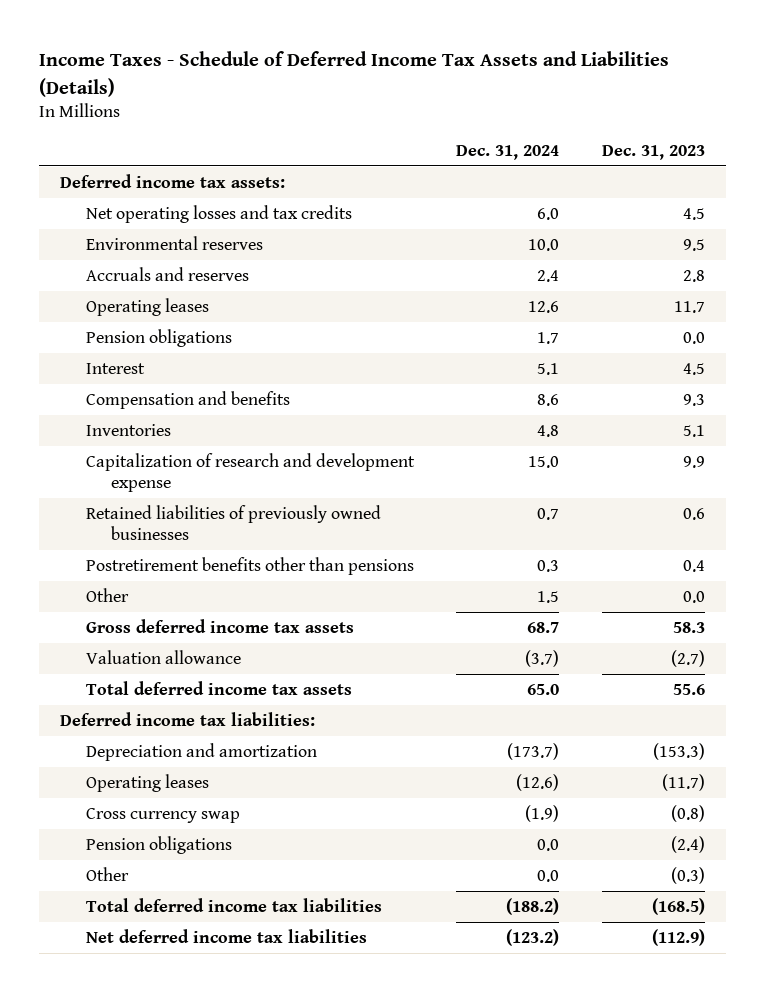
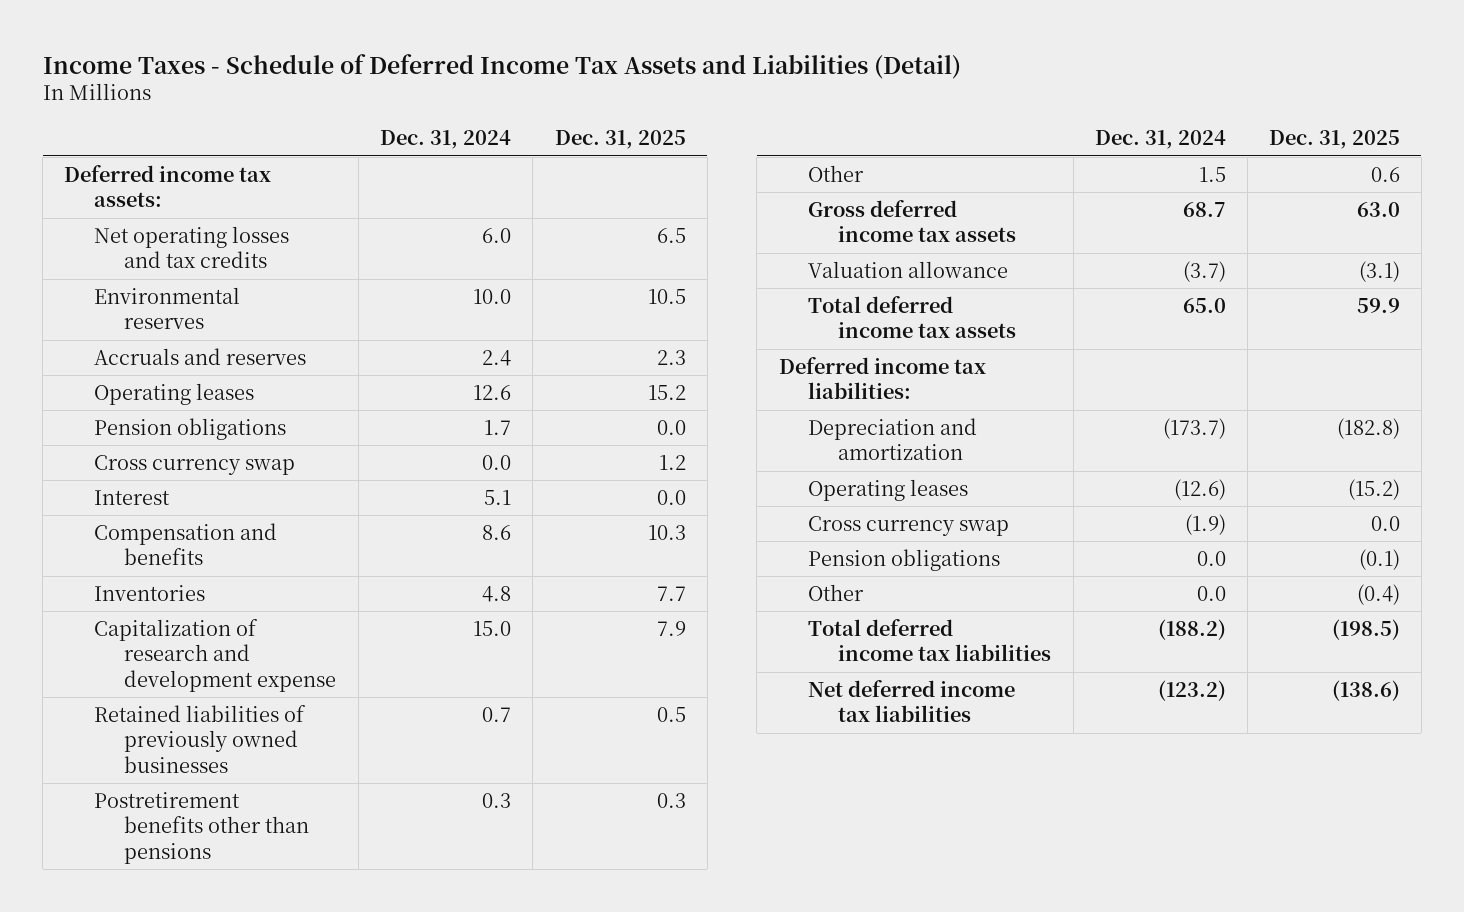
[39,51,670,97] Income Taxes - Schedule of Deferred Income Tax Assets and Liabilities (Details) -> [42,53,961,79] Income Taxes - Schedule of Deferred Income Tax Assets and Liabilities (Detail)
[601,144,705,160] Dec. 31, 2023 -> none
none -> [554,130,686,150] Dec. 31, 2025
none -> [94,454,296,475] Cross currency swap

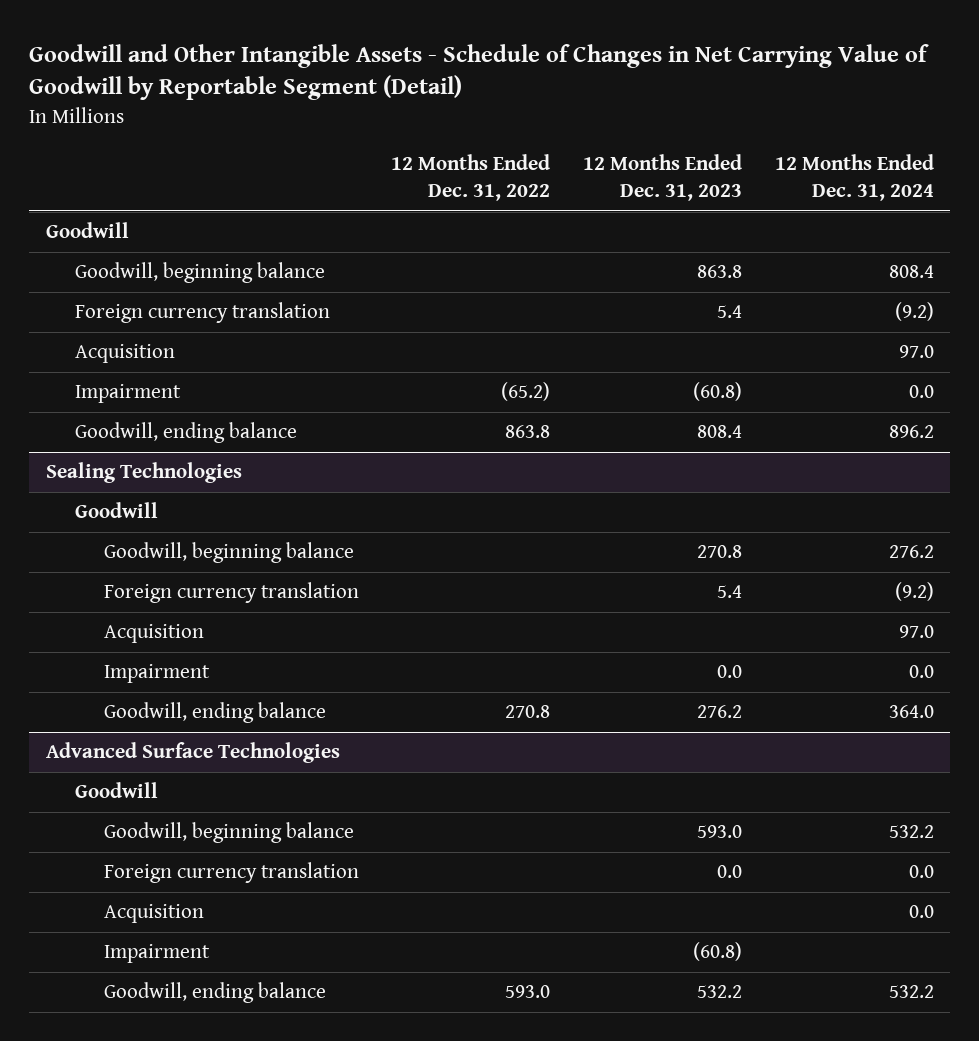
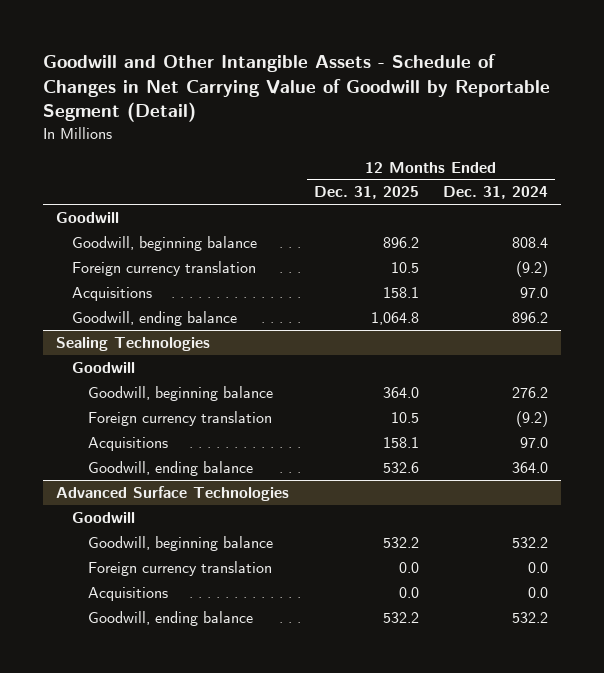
[391,153,551,202] 12 Months Ended Dec. 31, 2022 -> none
[582,153,742,202] 12 Months Ended Dec. 31, 2023 -> none
none -> [313,186,419,200] Dec. 31, 2025
[74,384,181,404] Impairment -> none
[74,344,175,364] Acquisition -> [72,286,153,301] Acquisitions
[103,664,210,684] Impairment -> none
[103,624,204,644] Acquisition -> [88,436,169,451] Acquisitions
[103,944,210,964] Impairment -> none
[103,904,204,924] Acquisition -> [88,586,169,601] Acquisitions

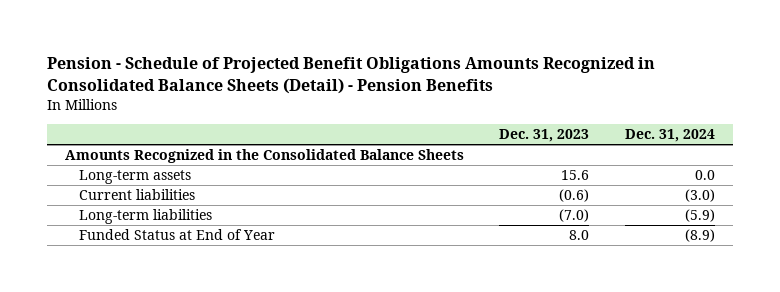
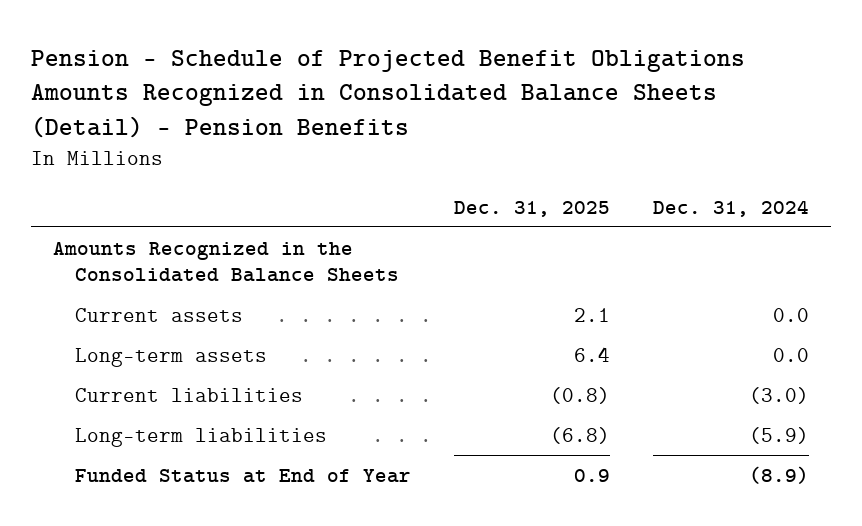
[499,129,590,143] Dec. 31, 2023 -> none
none -> [453,200,610,217] Dec. 31, 2025
none -> [74,307,243,322] Current assets

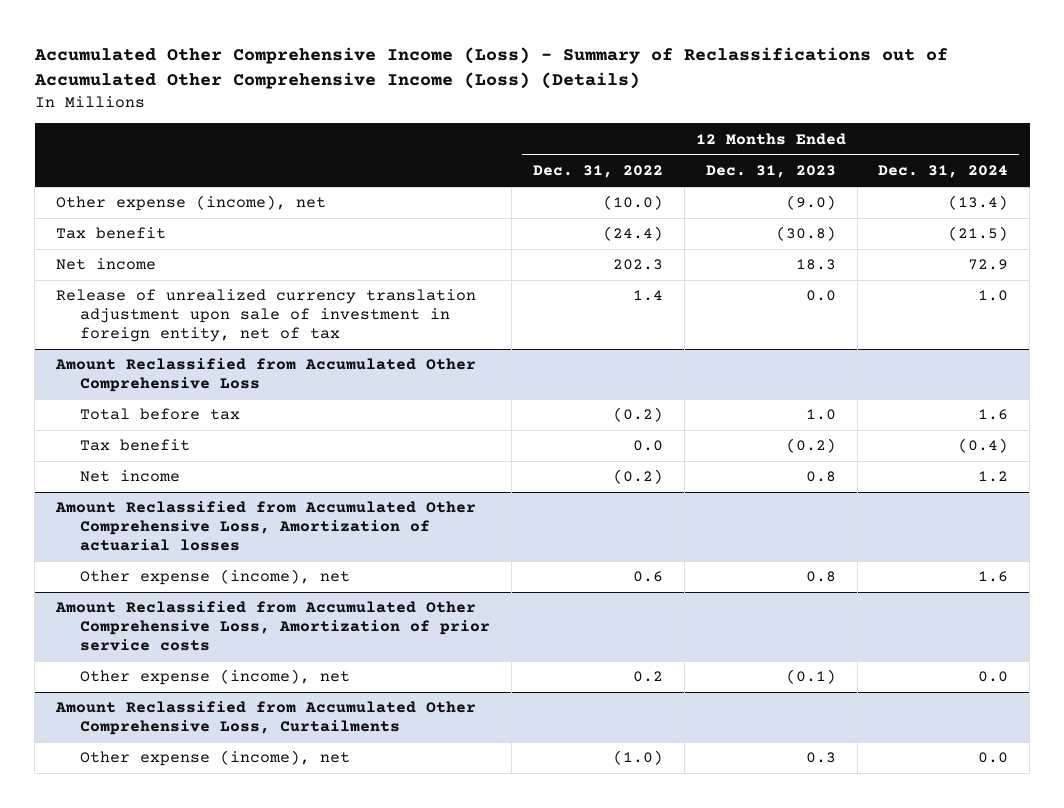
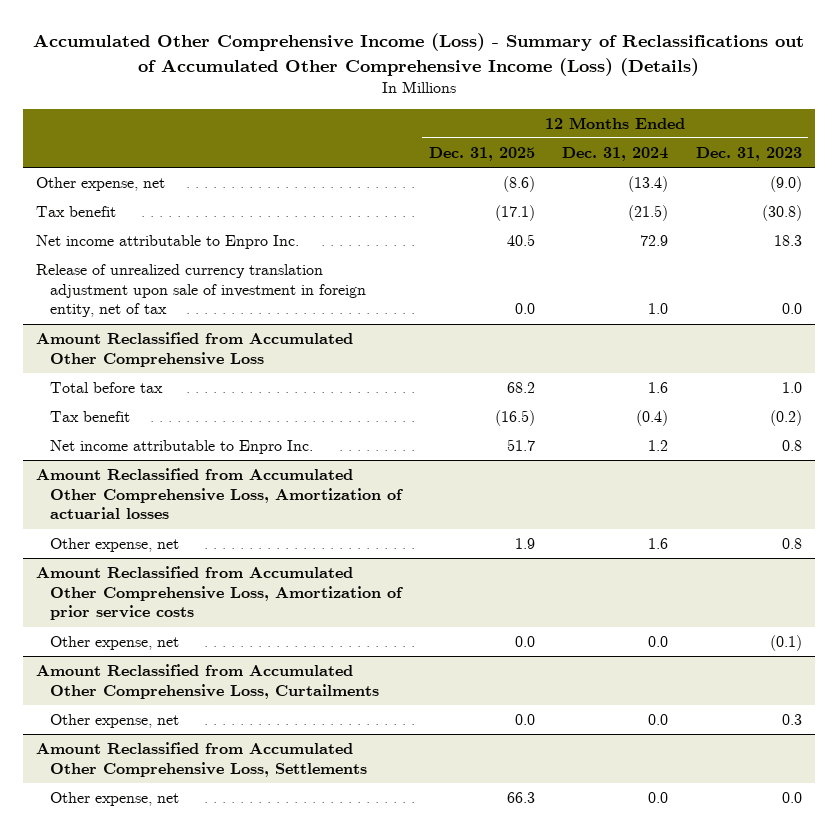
[533,165,664,179] Dec. 31, 2022 -> none
none -> [428,147,535,162] Dec. 31, 2025
[55,195,326,212] Other expense (income), net -> [36,177,166,192] Other expense, net
[55,258,156,271] Net income -> [36,235,300,250] Net income attributable to Enpro Inc.
[80,470,181,483] Net income -> [49,440,313,455] Net income attributable to Enpro Inc.
[80,569,351,586] Other expense (income), net -> [49,538,179,553] Other expense, net
[80,669,351,686] Other expense (income), net -> [49,636,179,651] Other expense, net
[80,750,351,767] Other expense (income), net -> [49,714,179,729] Other expense, net
none -> [36,742,367,777] Amount Reclassified from Accumulated Other Comprehensive Loss, Settlements
none -> [49,792,179,807] Other expense, net

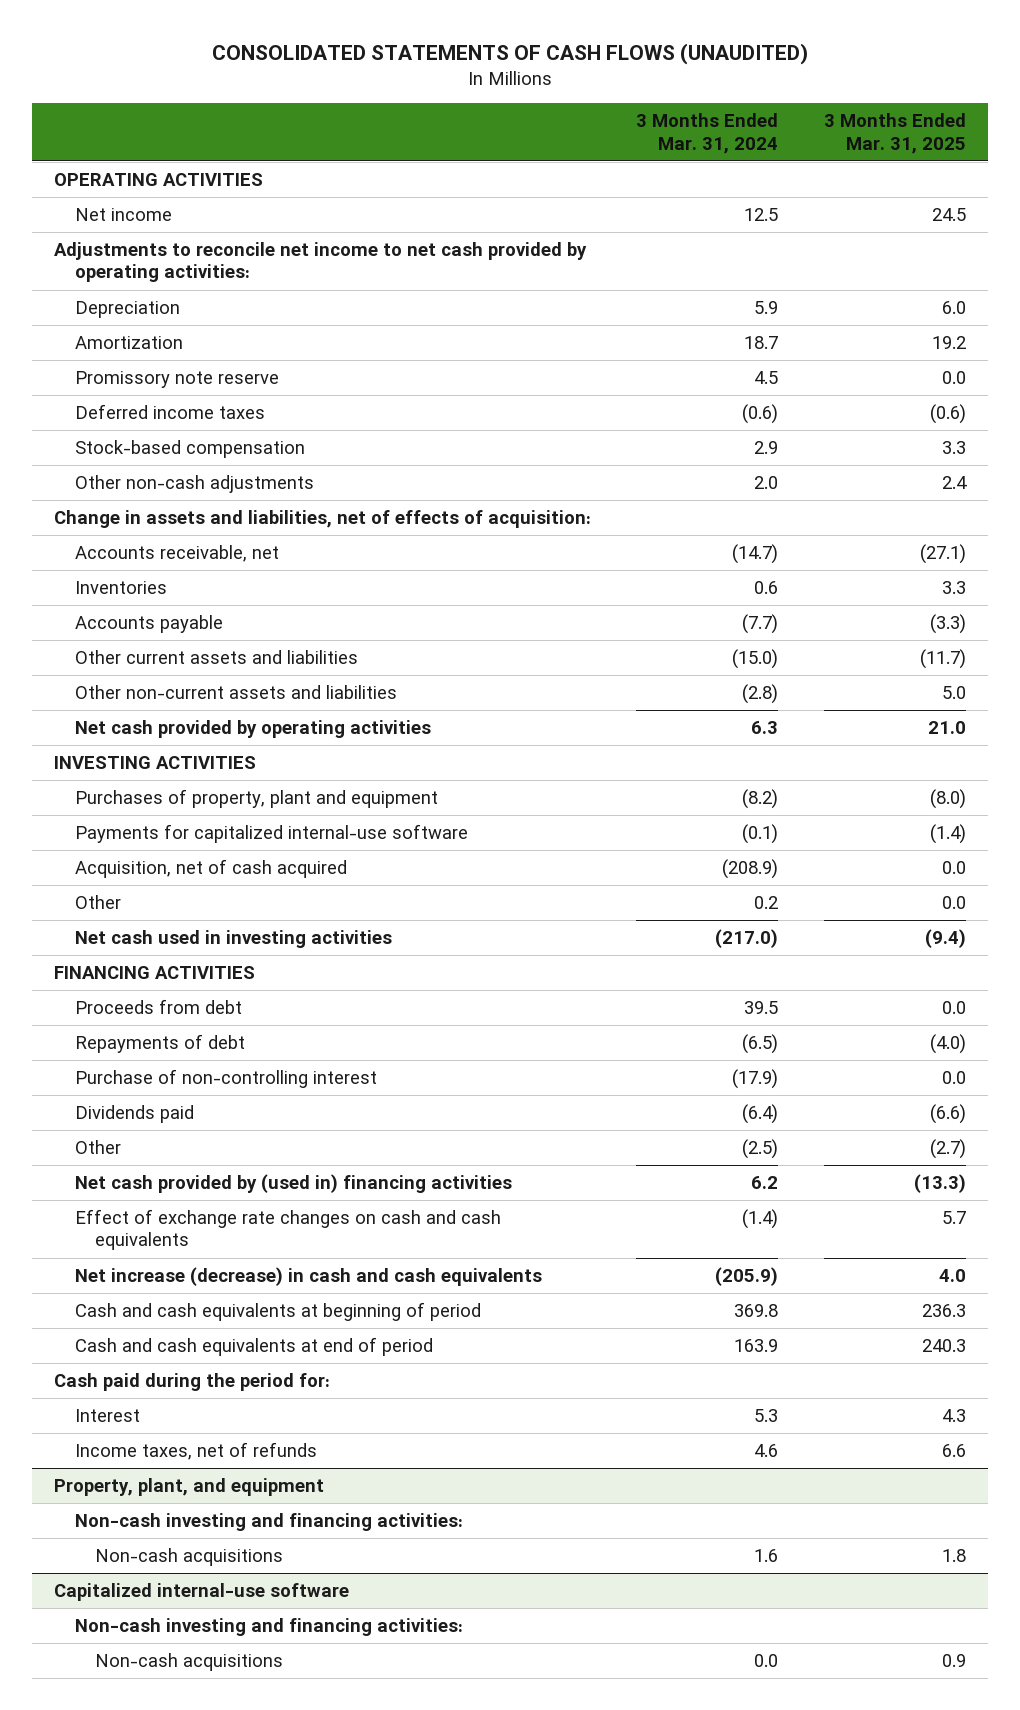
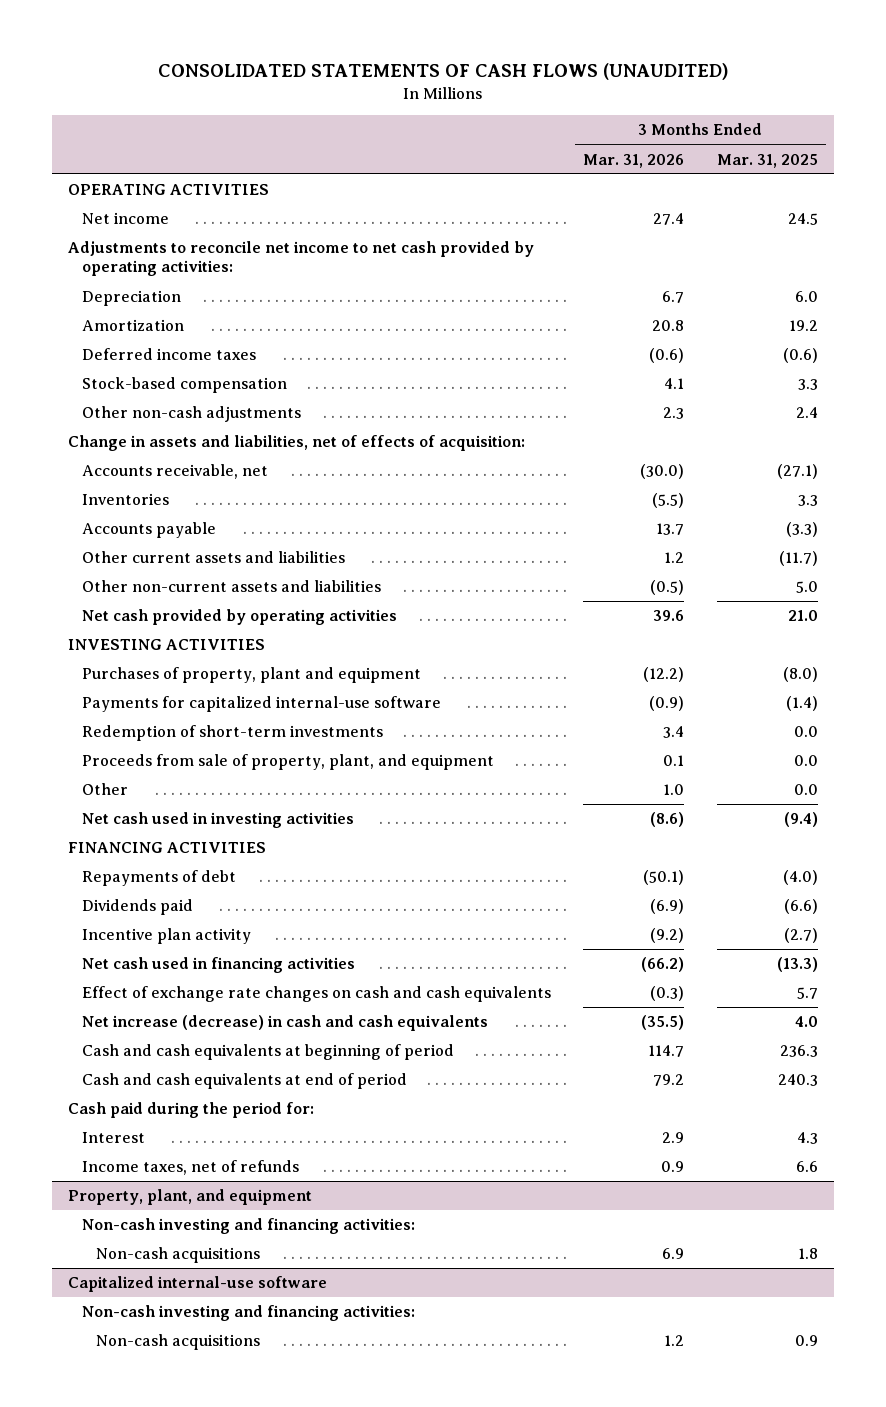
[636,113,779,154] 3 Months Ended Mar. 31, 2024 -> none
none -> [583,153,685,168] Mar. 31, 2026
[74,371,279,389] Promissory note reserve -> none
[74,859,347,879] Acquisition, net of cash acquired -> none
none -> [82,725,384,742] Redemption of short-term investments
none -> [82,754,495,771] Proceeds from sale of property, plant, and equipment
[74,999,242,1015] Proceeds from debt -> none
[74,1069,377,1089] Purchase of non-controlling interest -> none
[74,1140,121,1155] Other -> none
none -> [82,928,252,945] Incentive plan activity
[74,1174,512,1194] Net cash provided by (used in) financing activities -> [82,957,356,974] Net cash used in financing activities

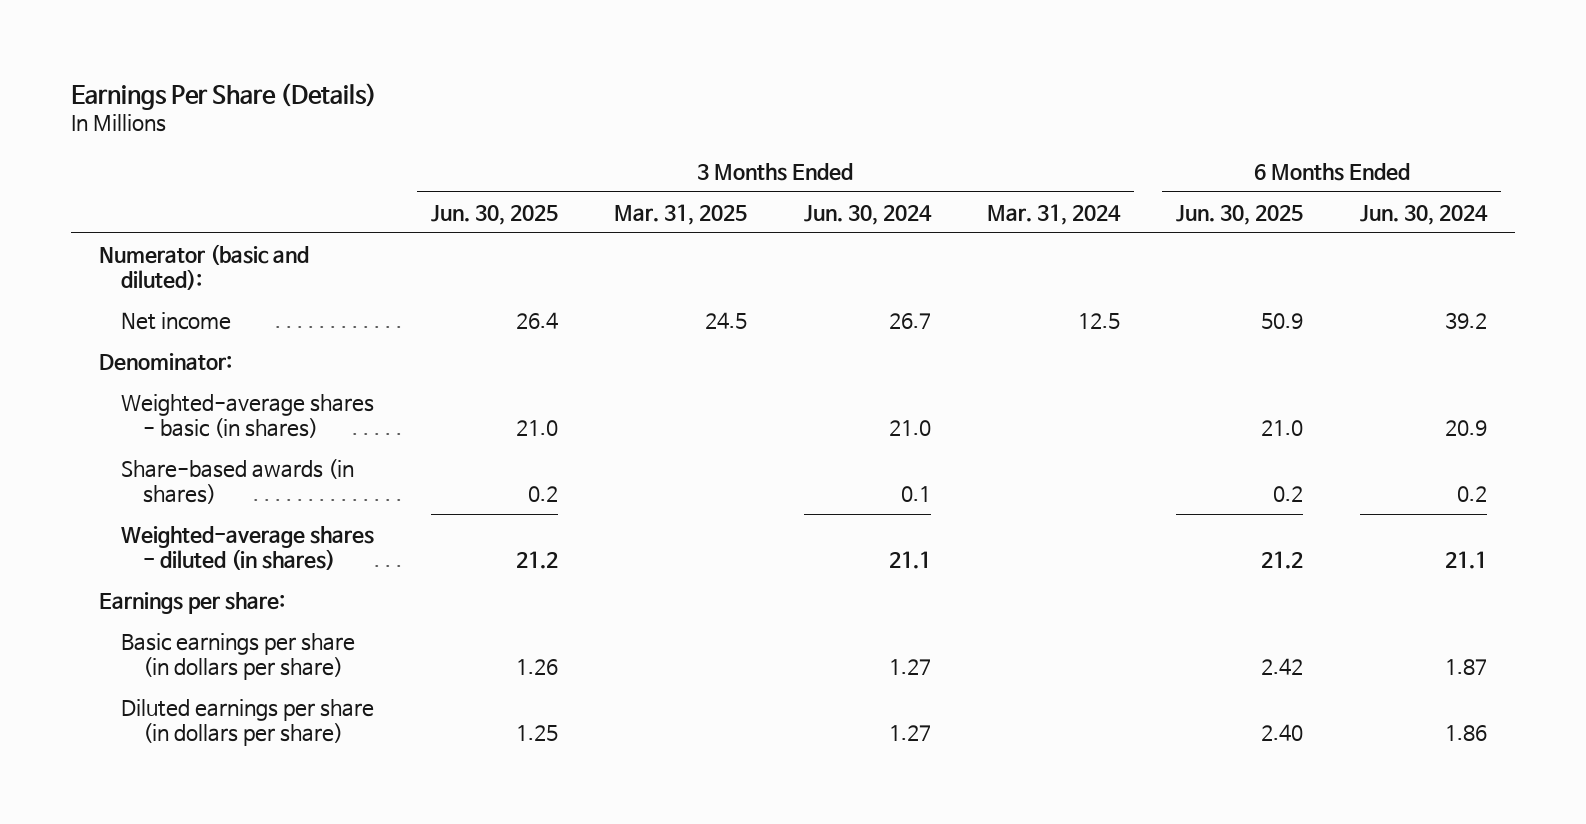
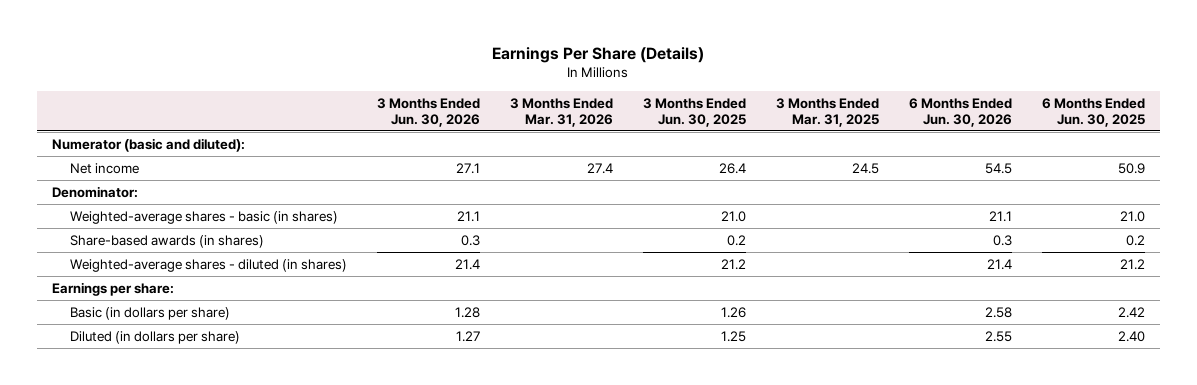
[803,204,932,225] Jun. 30, 2024 -> none
[987,203,1122,225] Mar. 31, 2024 -> none
[1359,204,1488,225] Jun. 30, 2024 -> none
none -> [376,97,480,127] 3 Months Ended Jun. 30, 2026
none -> [509,97,613,127] 3 Months Ended Mar. 31, 2026
none -> [908,97,1012,127] 6 Months Ended Jun. 30, 2026
[121,632,356,680] Basic earnings per share (in dollars per share) -> [69,306,230,320] Basic (in dollars per share)
[121,698,375,746] Diluted earnings per share (in dollars per share) -> [69,330,240,344] Diluted (in dollars per share)

